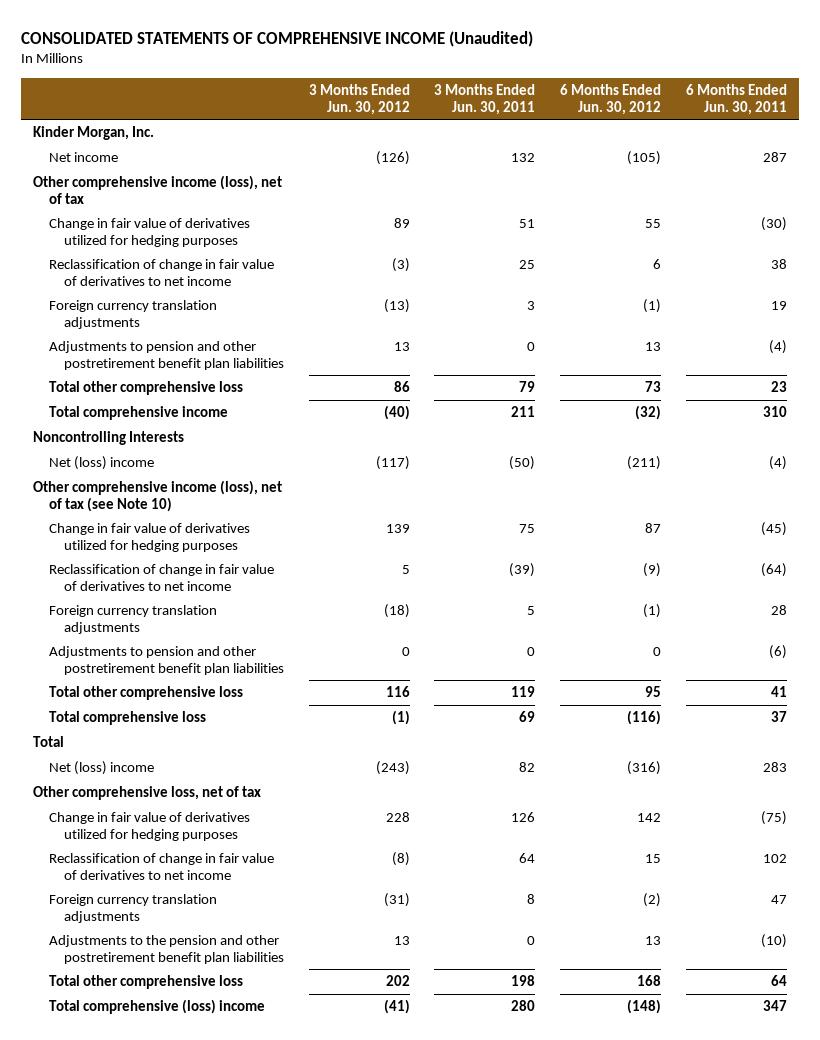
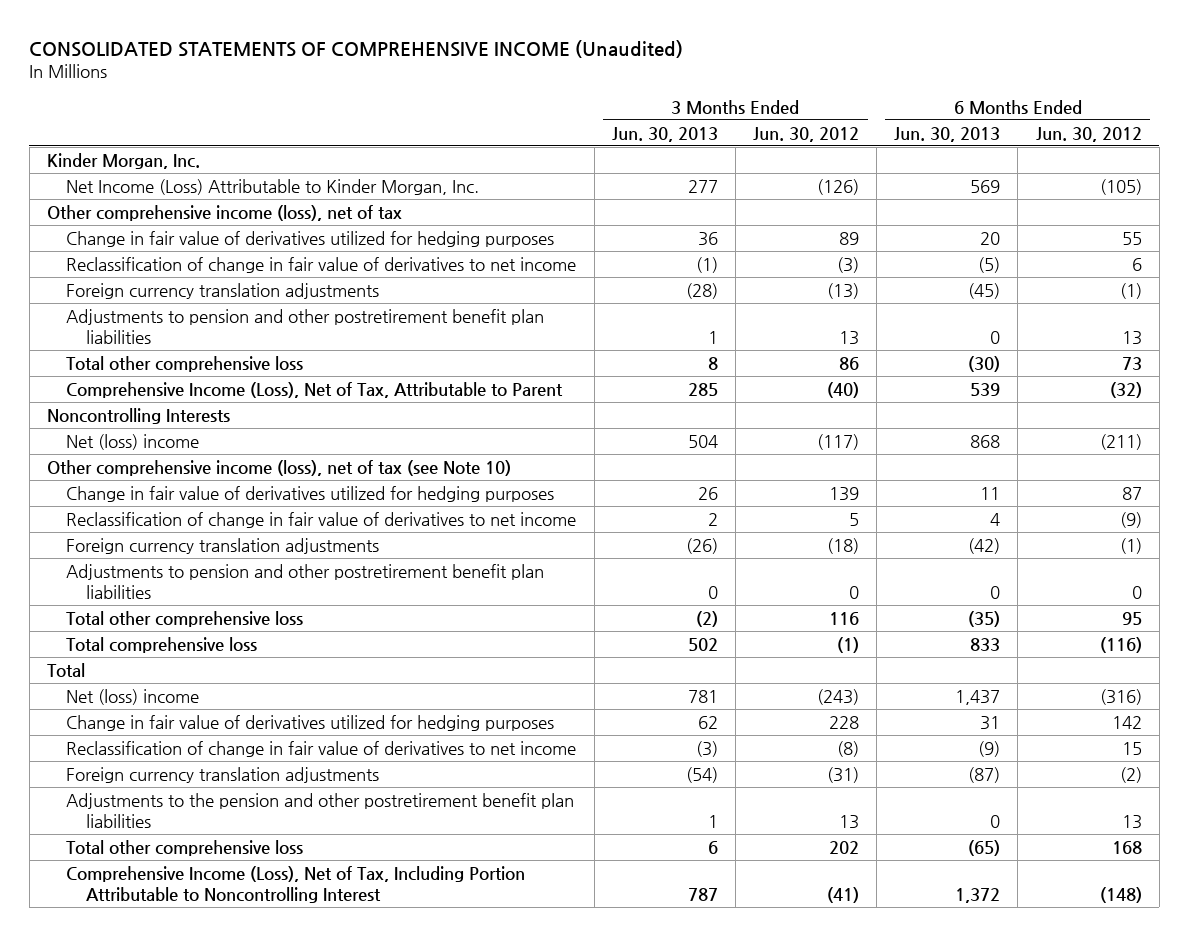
[434,83,536,115] 3 Months Ended Jun. 30, 2011 -> none
[686,83,788,115] 6 Months Ended Jun. 30, 2011 -> none
none -> [611,126,718,142] Jun. 30, 2013
none -> [894,126,1001,142] Jun. 30, 2013
[48,152,118,163] Net income -> [66,178,480,195] Net Income (Loss) Attributable to Kinder Morgan, Inc.
[48,406,228,421] Total comprehensive income -> [66,381,564,398] Comprehensive Income (Loss), Net of Tax, Attributable to Parent
[33,786,262,801] Other comprehensive loss, net of tax -> none
[48,999,265,1015] Total comprehensive (loss) income -> [66,865,526,903] Comprehensive Income (Loss), Net of Tax, Including Portion Attributable to Noncontrolling Interest

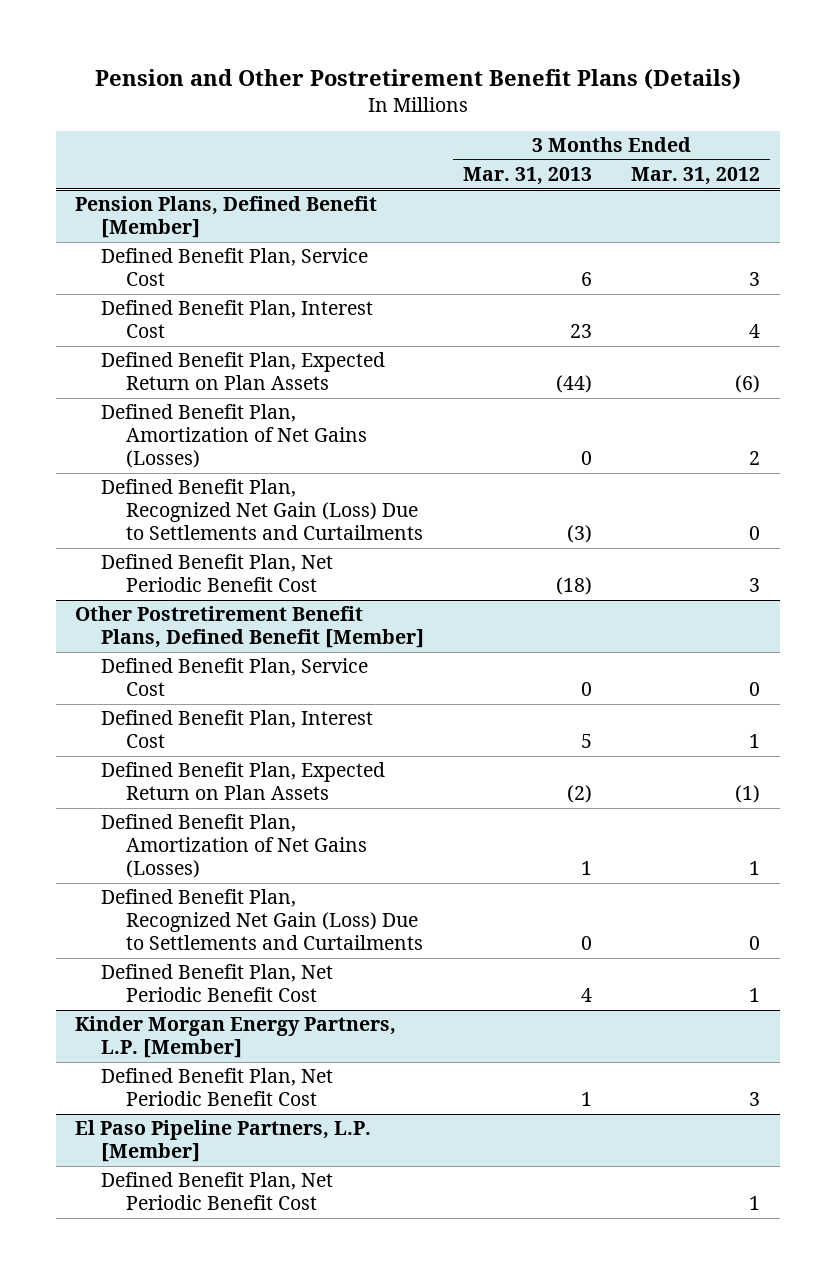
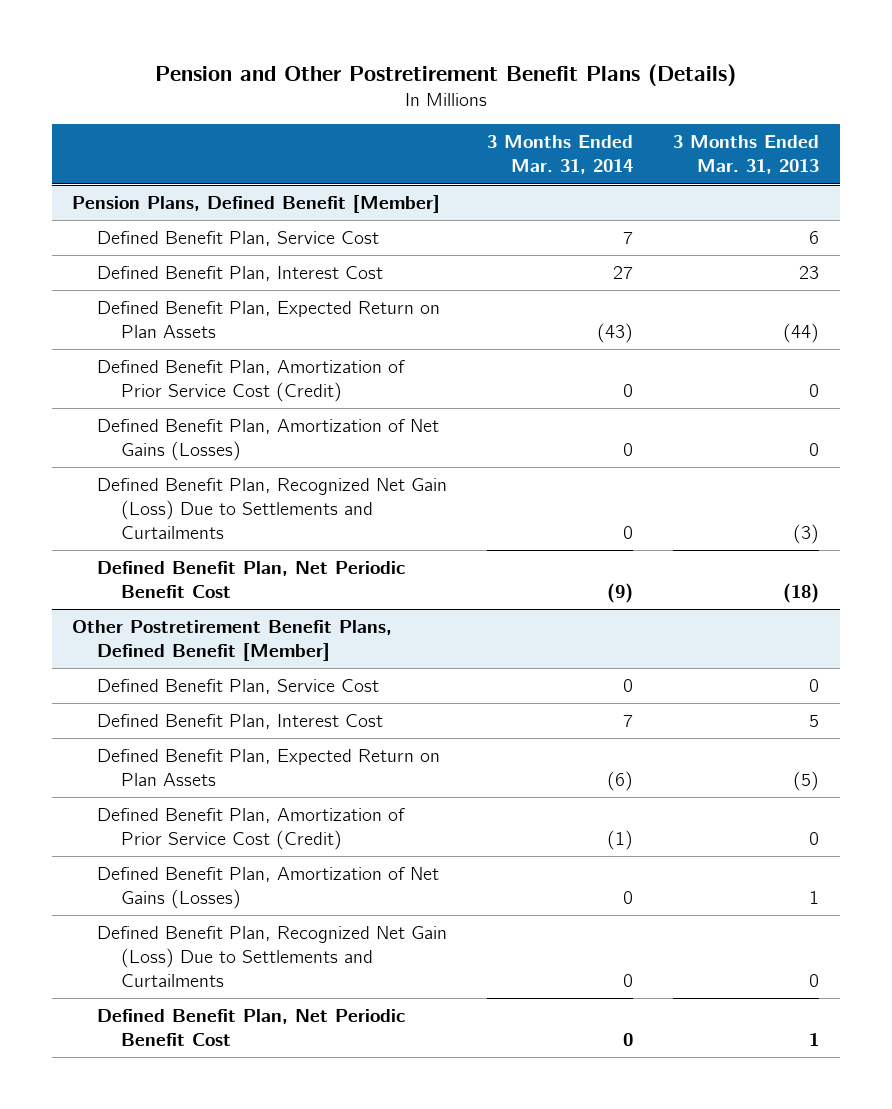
[631,167,761,186] Mar. 31, 2012 -> none
none -> [487,135,634,175] 3 Months Ended Mar. 31, 2014
none -> [96,359,405,402] Defined Benefit Plan, Amortization of Prior Service Cost (Credit)
[566,785,592,804] (2) -> [793,770,820,791] (5)
none -> [96,807,405,850] Defined Benefit Plan, Amortization of Prior Service Cost (Credit)
[100,964,333,1003] Defined Benefit Plan, Net Periodic Benefit Cost -> none
[75,1016,397,1059] Kinder Morgan Energy Partners, L.P. [Member] -> none
[75,1120,372,1163] El Paso Pipeline Partners, L.P. [Member] -> none
[100,1172,333,1211] Defined Benefit Plan, Net Periodic Benefit Cost -> none

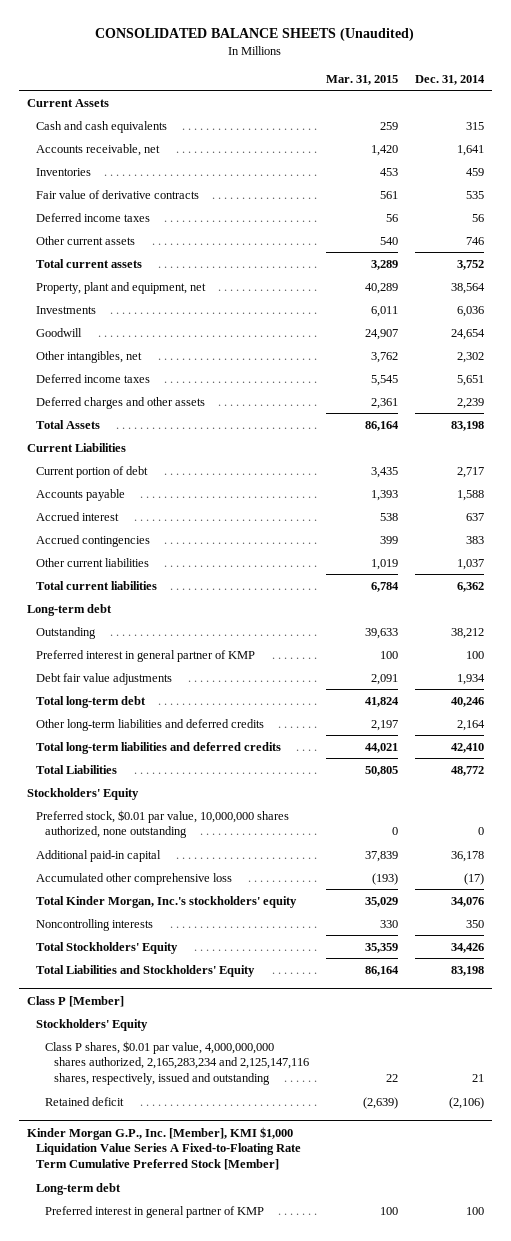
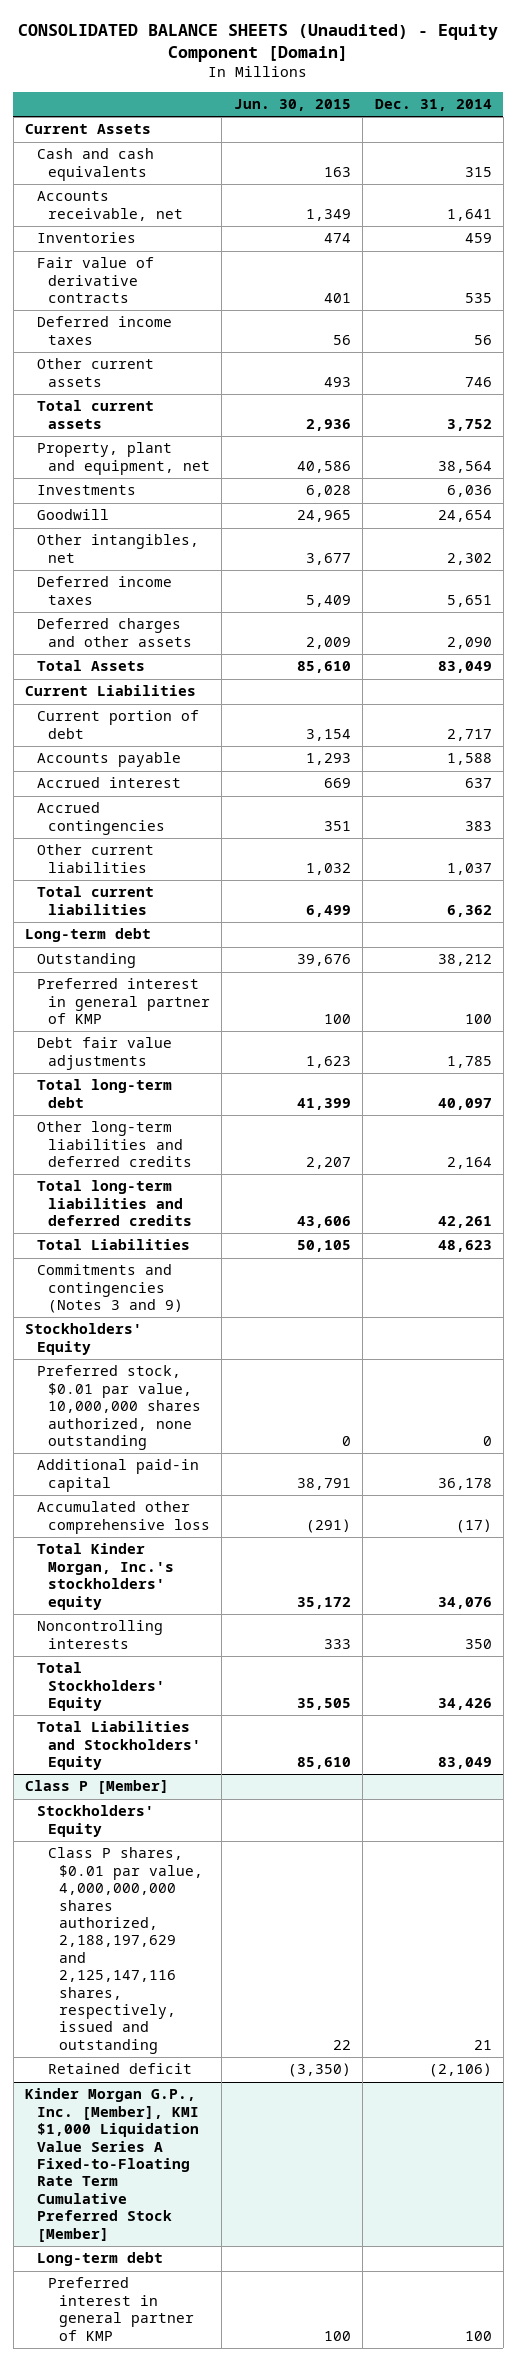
[95,27,415,41] CONSOLIDATED BALANCE SHEETS (Unaudited) -> [18,23,499,62] CONSOLIDATED BALANCE SHEETS (Unaudited) - Equity Component [Domain]
[325,74,398,85] Mar. 31, 2015 -> none
none -> [233,99,351,112] Jun. 30, 2015
[456,397,484,409] 2,239 -> [446,636,492,649] 2,090
[450,420,484,431] 83,198 -> [437,661,492,674] 83,049
[456,673,485,685] 1,934 -> [446,1055,492,1068] 1,785
[450,696,484,707] 40,246 -> [437,1097,492,1110] 40,097
[450,742,484,753] 42,410 -> [437,1216,492,1229] 42,261
[450,765,484,776] 48,772 -> [437,1240,492,1253] 48,623
none -> [36,1264,183,1314] Commitments and contingencies (Notes 3 and 9)
[450,965,484,976] 83,198 -> [437,1757,492,1770] 83,049
[44,1040,309,1086] Class P shares, $0.01 par value, 4,000,000,000 shares authorized, 2,165,283,234 and 2,125,147,116 shares, respectively, issued and outstanding -> [47,1847,204,2054] Class P shares, $0.01 par value, 4,000,000,000 shares authorized, 2,188,197,629 and 2,125,147,116 shares, respectively, issued and outstanding

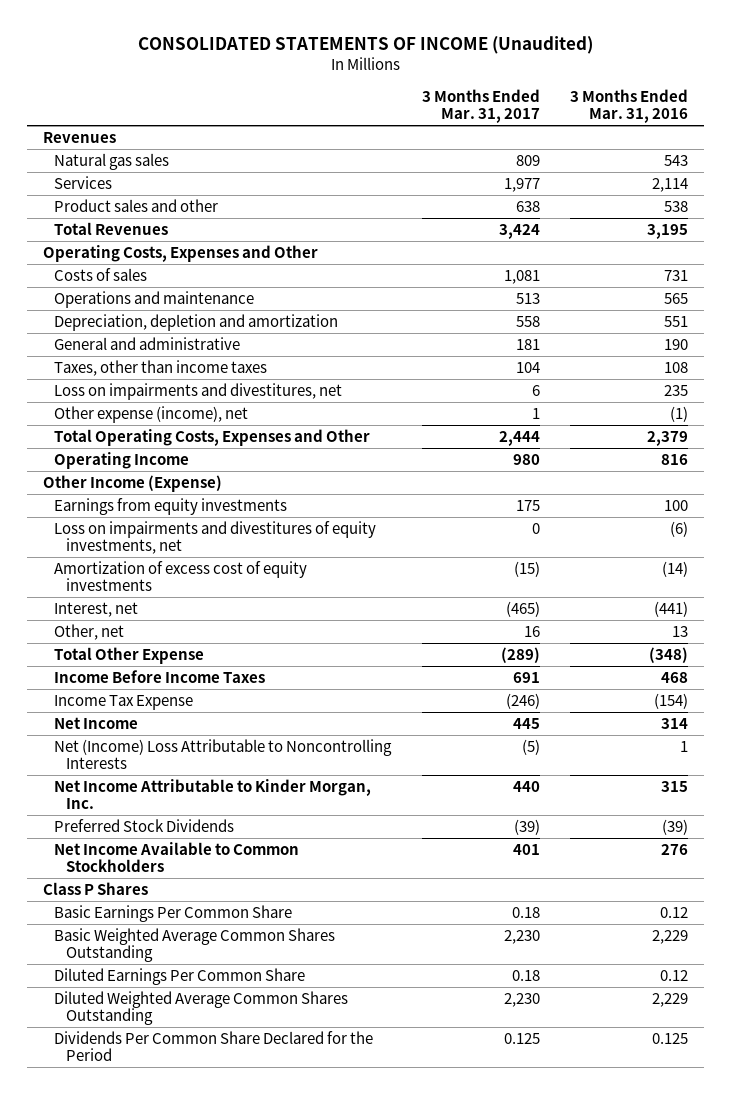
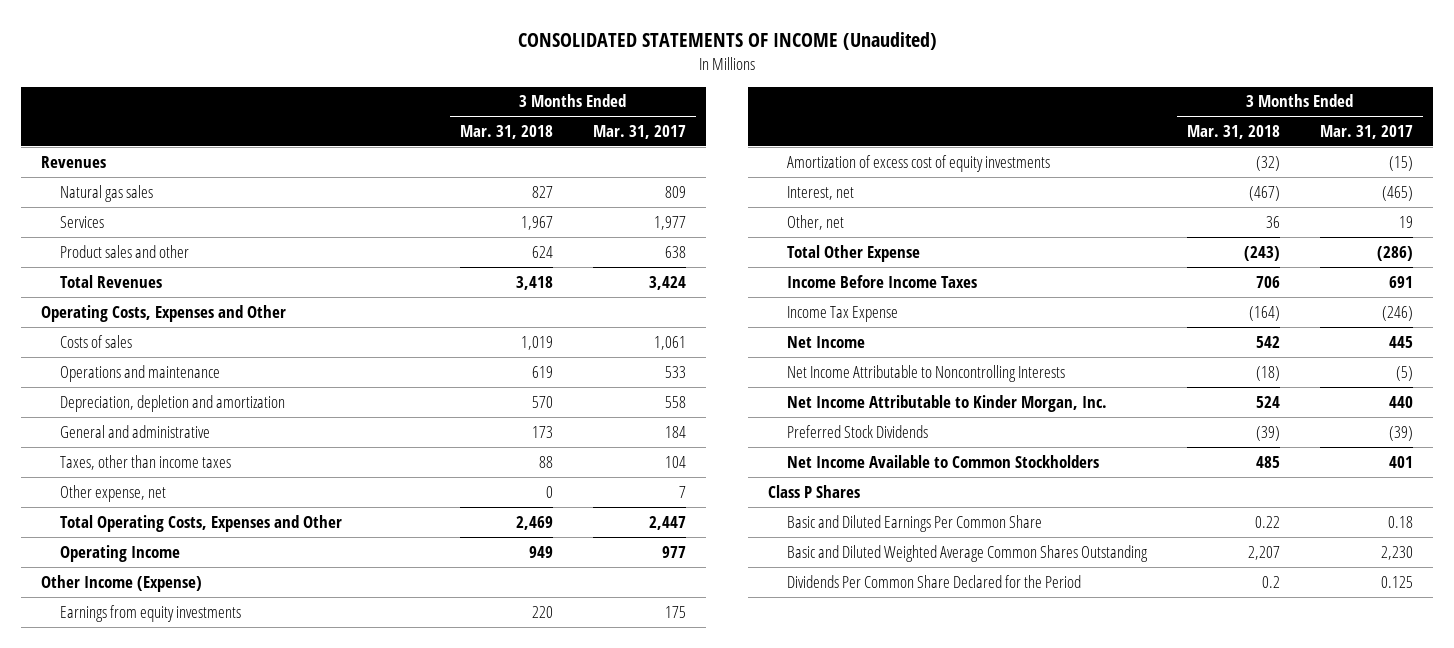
[570,88,689,124] 3 Months Ended Mar. 31, 2016 -> none
none -> [459,125,553,140] Mar. 31, 2018
[503,269,540,284] 1,081 -> [653,335,686,350] 1,061
[515,292,540,304] 513 -> [664,365,686,378] 533
[515,338,540,350] 181 -> [664,425,686,438] 184
[54,382,343,400] Loss on impairments and divestitures, net -> none
[54,405,249,423] Other expense (income), net -> [59,484,166,502] Other expense, net
[531,407,540,419] 1 -> [678,485,686,498] 7
[498,430,540,446] 2,444 -> [648,515,686,530] 2,447
[512,453,540,465] 980 -> [661,545,686,558] 977
[54,520,377,555] Loss on impairments and divestitures of equity investments, net -> none
[523,625,540,637] 16 -> [1398,215,1413,228] 19
[500,646,540,663] (289) -> [1376,245,1413,261] (286)
[54,738,393,770] Net (Income) Loss Attributable to Noncontrolling Interests -> [786,364,1065,382] Net Income Attributable to Noncontrolling Interests
[54,967,306,985] Diluted Earnings Per Common Share -> none
[54,990,349,1026] Diluted Weighted Average Common Shares Outstanding -> none
[54,904,293,922] Basic Earnings Per Common Share -> [786,514,1042,532] Basic and Diluted Earnings Per Common Share
[54,927,336,963] Basic Weighted Average Common Shares Outstanding -> [786,544,1148,562] Basic and Diluted Weighted Average Common Shares Outstanding

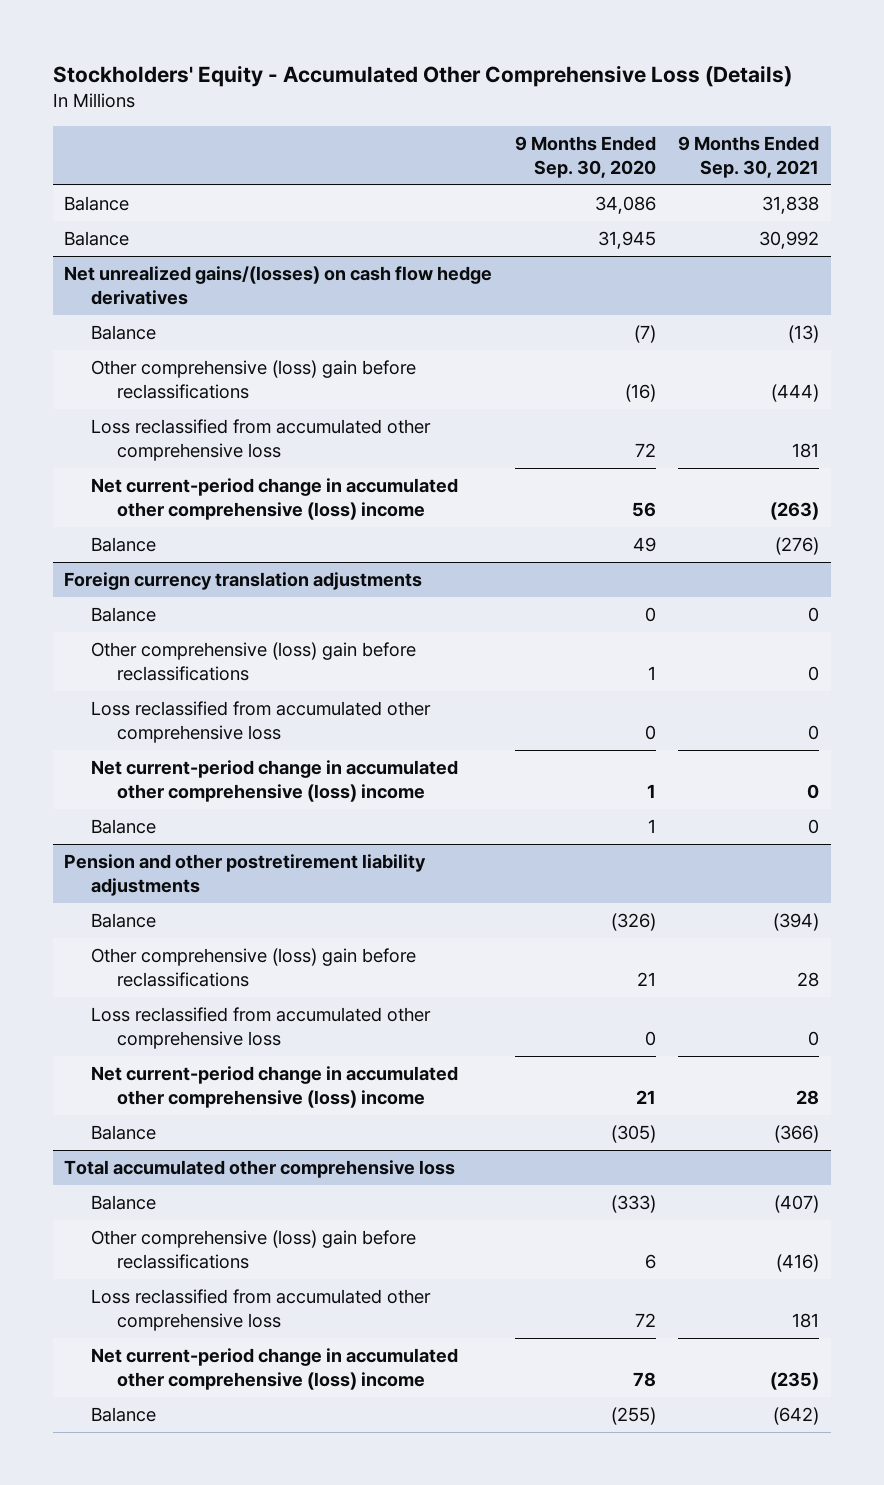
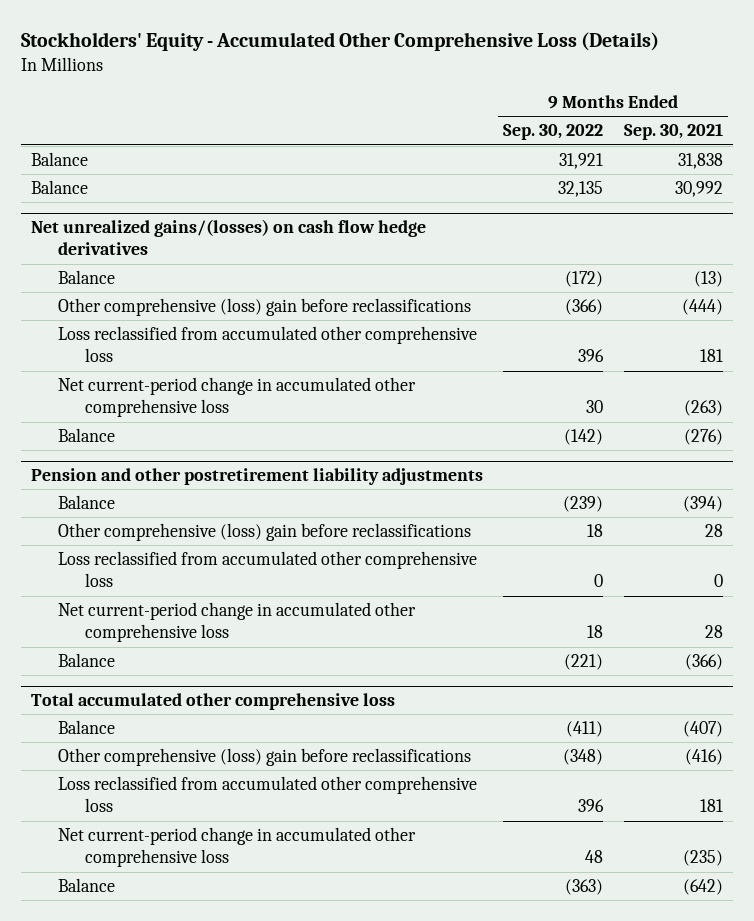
[514,136,656,178] 9 Months Ended Sep. 30, 2020 -> none
none -> [503,124,604,141] Sep. 30, 2022
[90,478,458,520] Net current-period change in accumulated other comprehensive (loss) income -> [58,376,417,418] Net current-period change in accumulated other comprehensive loss
[64,572,423,591] Foreign currency translation adjustments -> none
[90,607,156,623] Balance -> none
[90,642,416,681] Other comprehensive (loss) gain before reclassifications -> none
[90,701,431,743] Loss reclassified from accumulated other comprehensive loss -> none
[90,760,458,802] Net current-period change in accumulated other comprehensive (loss) income -> none
[90,819,156,835] Balance -> none
[90,1066,458,1108] Net current-period change in accumulated other comprehensive (loss) income -> [58,601,417,643] Net current-period change in accumulated other comprehensive loss
[90,1348,458,1390] Net current-period change in accumulated other comprehensive (loss) income -> [58,826,417,868] Net current-period change in accumulated other comprehensive loss

